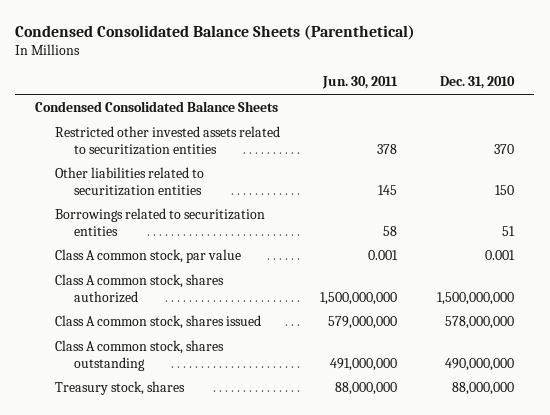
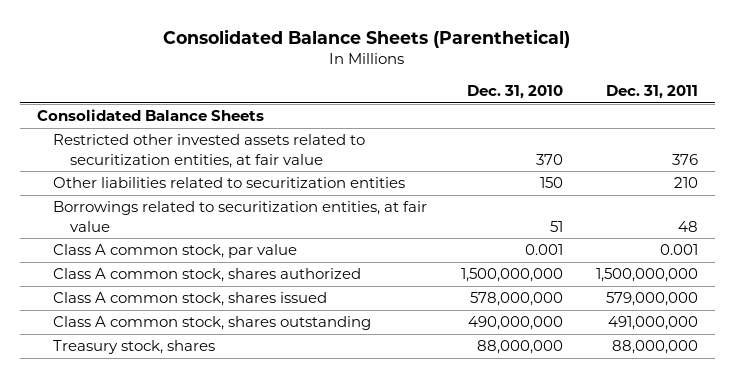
[15,24,416,40] Condensed Consolidated Balance Sheets (Parenthetical) -> [163,28,571,48] Consolidated Balance Sheets (Parenthetical)
[321,76,398,90] Jun. 30, 2011 -> none
none -> [606,85,699,100] Dec. 31, 2011
[35,101,279,113] Condensed Consolidated Balance Sheets -> [36,109,264,122] Consolidated Balance Sheets
[54,126,280,155] Restricted other invested assets related to securitization entities -> [53,134,366,168] Restricted other invested assets related to securitization entities, at fair value
[54,208,265,236] Borrowings related to securitization entities -> [53,201,428,232] Borrowings related to securitization entities, at fair value

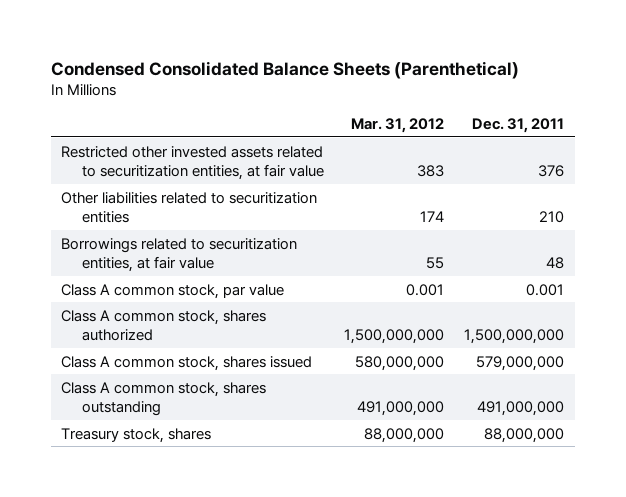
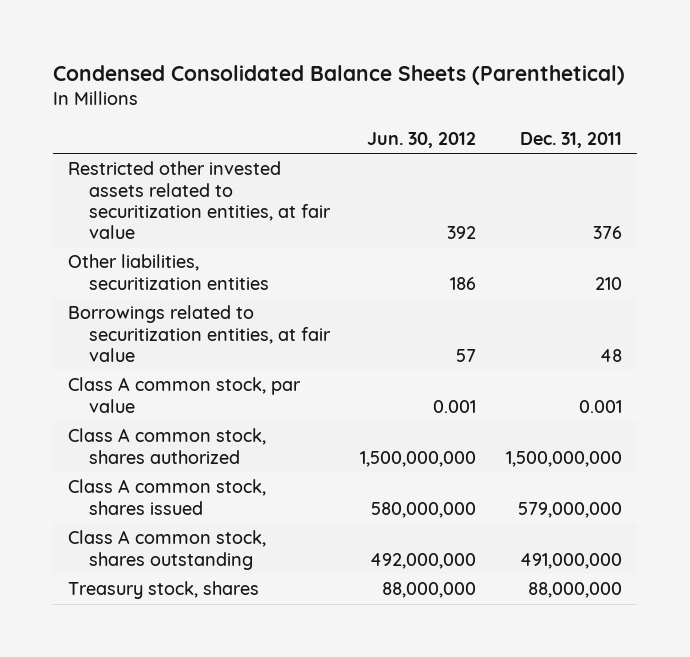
[351,117,445,133] Mar. 31, 2012 -> none
none -> [367,131,477,148] Jun. 30, 2012
[61,191,318,223] Other liabilities related to securitization entities -> [67,254,270,290] Other liabilities, securitization entities

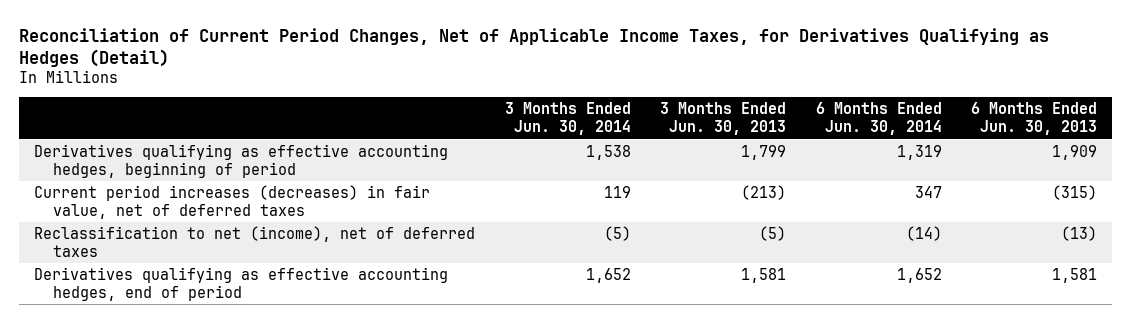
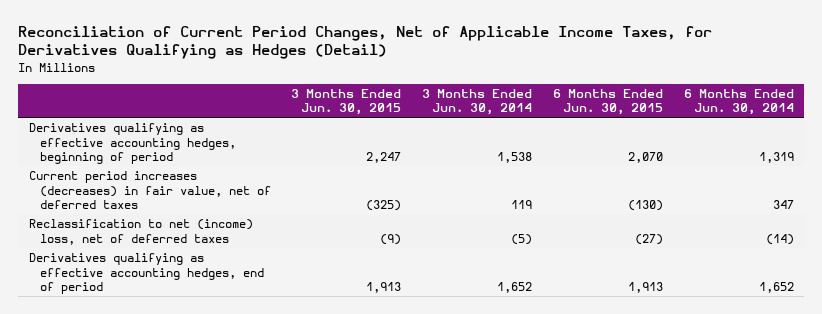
[660,102,787,136] 3 Months Ended Jun. 30, 2013 -> none
[971,102,1098,136] 6 Months Ended Jun. 30, 2013 -> none
none -> [291,88,402,116] 3 Months Ended Jun. 30, 2015
none -> [553,88,664,116] 6 Months Ended Jun. 30, 2015
[34,226,476,257] Reclassification to net (income), net of deferred taxes -> [28,219,253,245] Reclassification to net (income) loss, net of deferred taxes

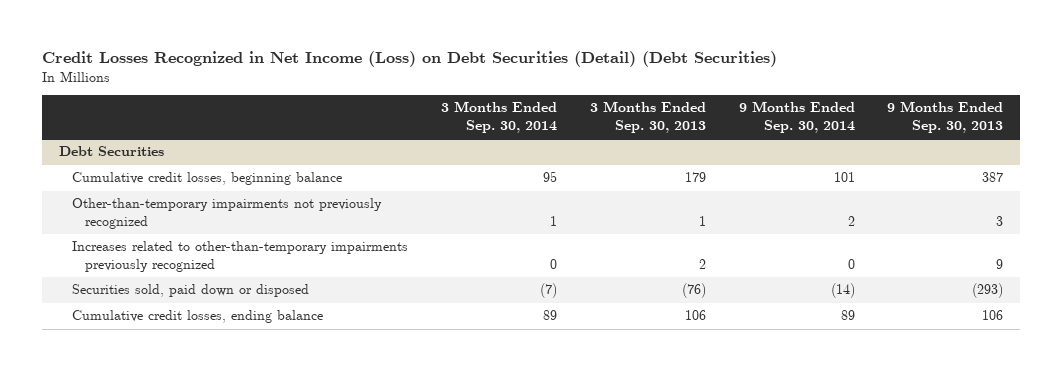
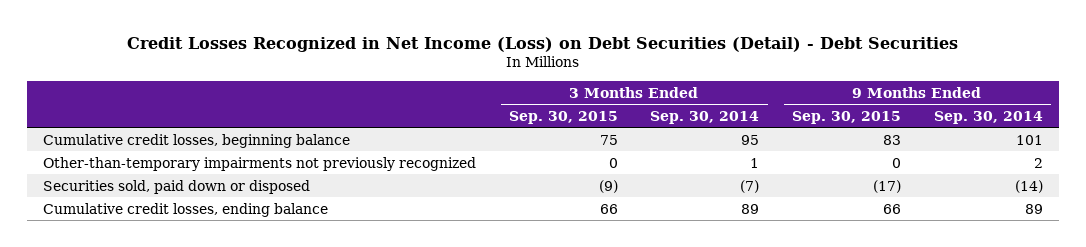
[42,51,778,68] Credit Losses Recognized in Net Income (Loss) on Debt Securities (Detail) (Debt Securities) -> [126,36,958,52] Credit Losses Recognized in Net Income (Loss) on Debt Securities (Detail) - Debt Securities
[589,101,706,133] 3 Months Ended Sep. 30, 2013 -> none
[887,101,1004,133] 9 Months Ended Sep. 30, 2013 -> none
none -> [508,110,618,124] Sep. 30, 2015
none -> [792,110,902,124] Sep. 30, 2015
[58,146,164,157] Debt Securities -> none
[71,241,408,272] Increases related to other-than-temporary impairments previously recognized -> none

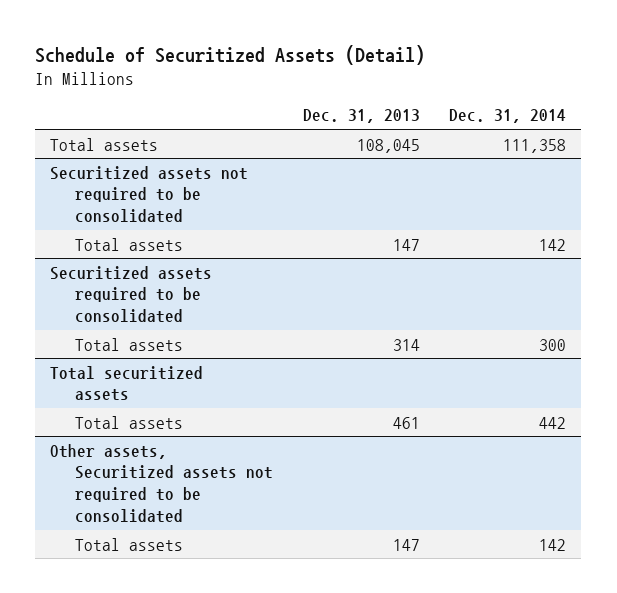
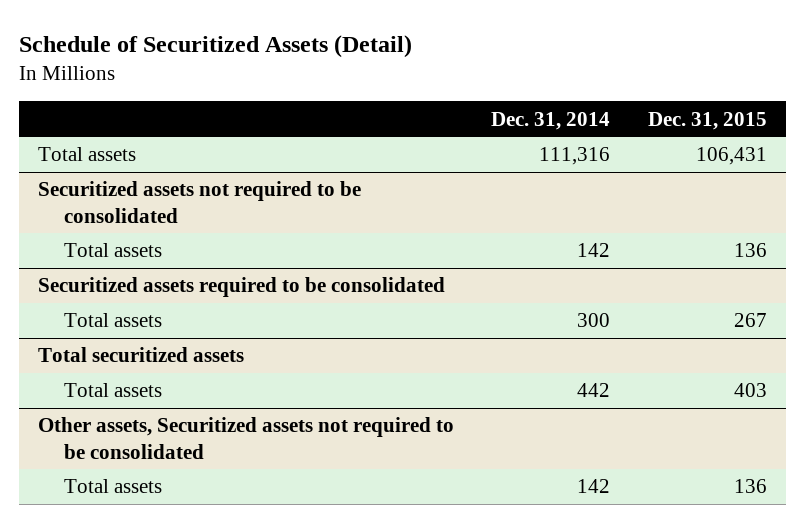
[302,109,420,124] Dec. 31, 2013 -> none
none -> [647,111,767,130] Dec. 31, 2015
[503,138,567,153] 111,358 -> [539,147,611,166] 111,316

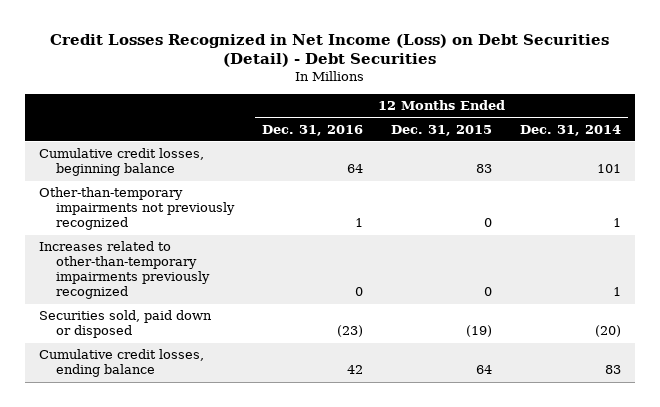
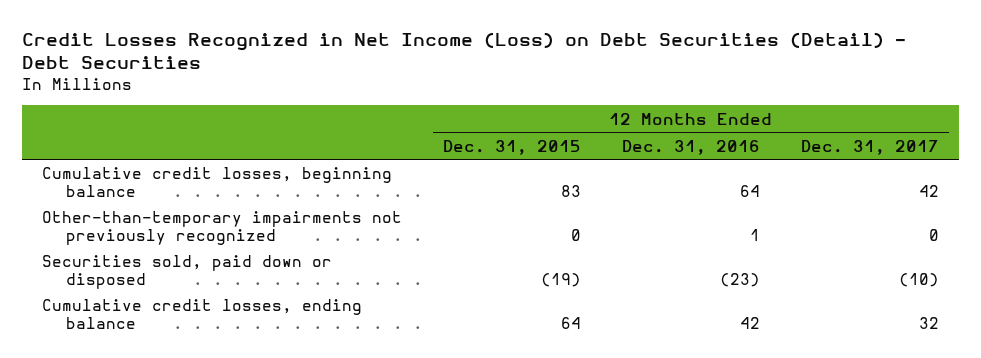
[519,124,621,136] Dec. 31, 2014 -> none
none -> [800,139,939,155] Dec. 31, 2017
[39,241,211,300] Increases related to other-than-temporary impairments previously recognized -> none

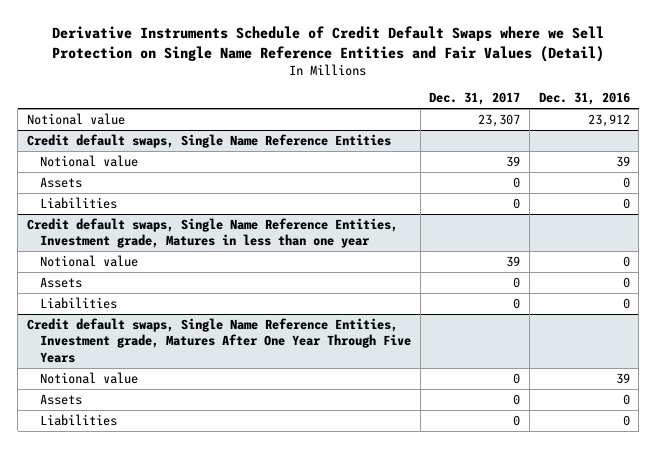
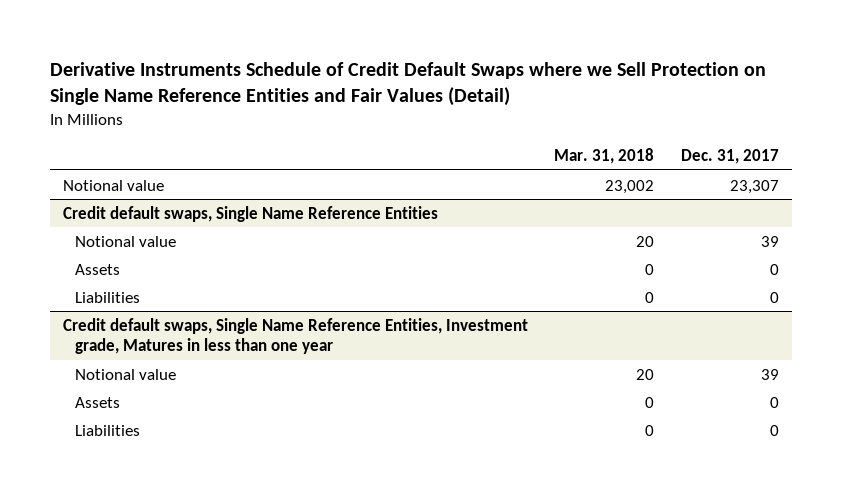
[538,92,630,106] Dec. 31, 2016 -> none
none -> [554,148,655,165] Mar. 31, 2018
[27,317,412,363] Credit default swaps, Single Name Reference Entities, Investment grade, Matures After One Year Through Five Years -> none
[40,371,139,384] Notional value -> none
[40,393,83,405] Assets -> none
[40,413,118,426] Liabilities -> none

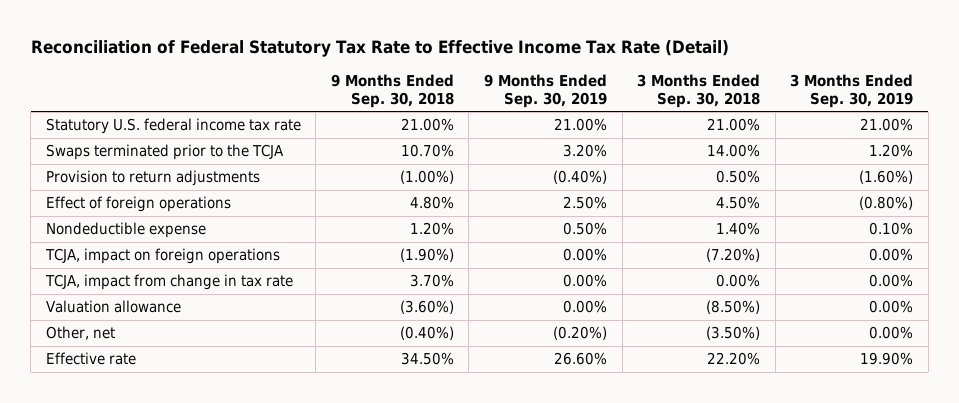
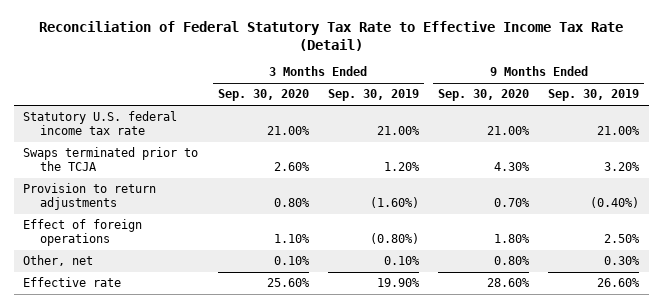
[330,73,454,108] 9 Months Ended Sep. 30, 2018 -> none
[637,73,761,108] 3 Months Ended Sep. 30, 2018 -> none
none -> [217,89,309,102] Sep. 30, 2020
none -> [438,89,530,102] Sep. 30, 2020
[45,222,206,239] Nondeductible expense -> none
[44,248,280,265] TCJA, impact on foreign operations -> none
[44,274,293,291] TCJA, impact from change in tax rate -> none
[45,300,181,314] Valuation allowance -> none
[553,326,608,341] (0.20%) -> [604,256,641,266] 0.30%
[869,326,914,340] 0.00% -> [383,256,420,266] 0.10%

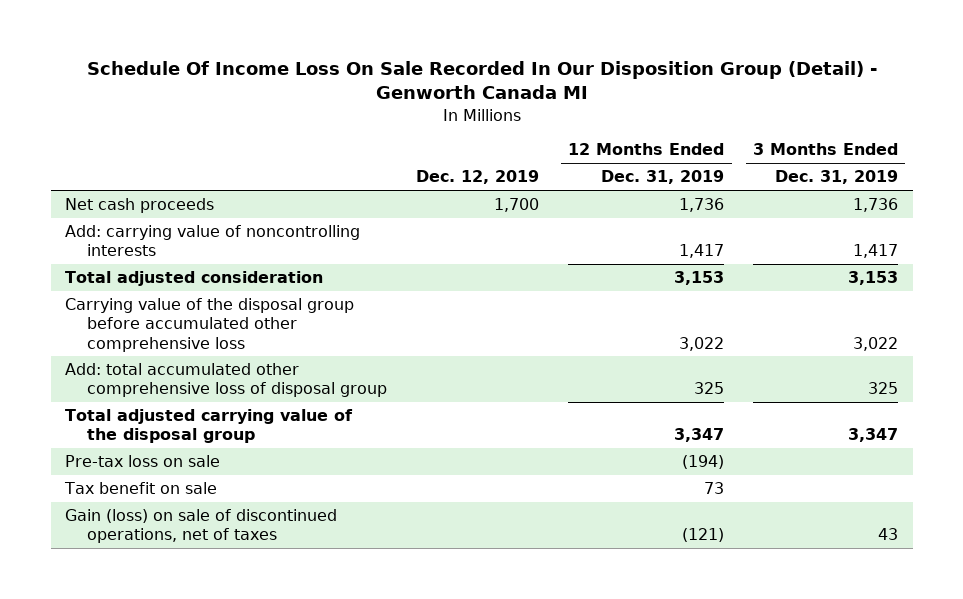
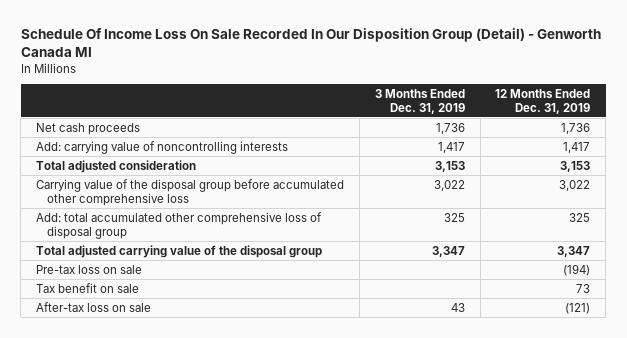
[416,170,540,185] Dec. 12, 2019 -> none
[65,509,338,544] Gain (loss) on sale of discontinued operations, net of taxes -> [36,301,152,312] After-tax loss on sale

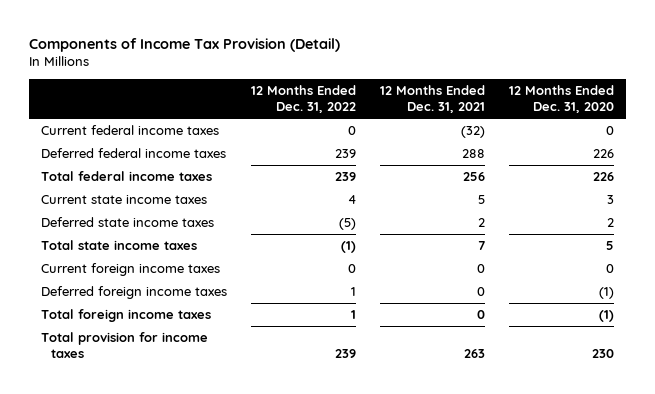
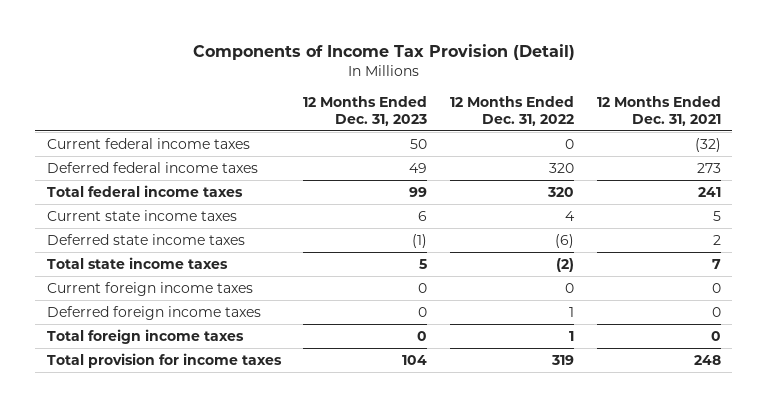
[509,85,615,113] 12 Months Ended Dec. 31, 2020 -> none
none -> [303,95,428,126] 12 Months Ended Dec. 31, 2023
[335,149,357,159] 239 -> [548,162,574,173] 320
[462,149,486,159] 288 -> [696,162,721,173] 273
[335,172,357,182] 239 -> [546,186,574,197] 320
[463,172,486,182] 256 -> [697,186,721,197] 241
[339,218,357,231] (5) -> [554,233,574,248] (6)
[341,241,357,254] (1) -> [555,257,574,272] (2)
[335,348,357,358] 239 -> [550,354,574,365] 319
[464,348,486,358] 263 -> [693,354,721,365] 248

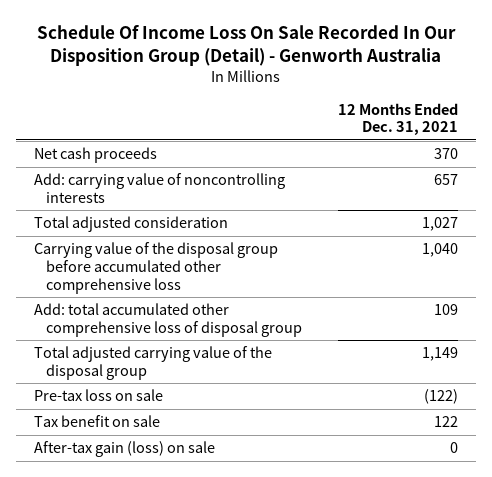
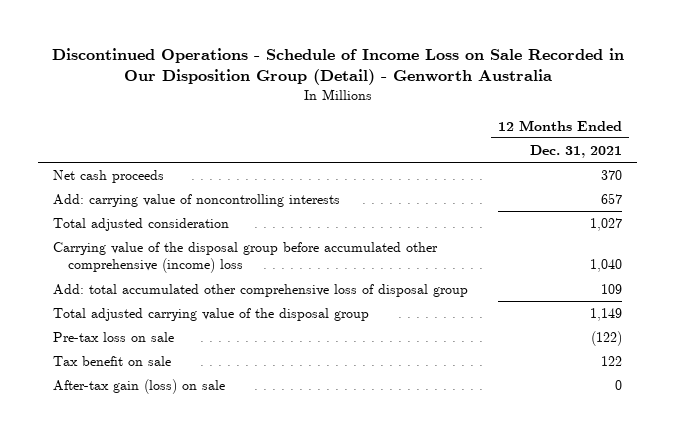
[36,25,456,66] Schedule Of Income Loss On Sale Recorded In Our Disposition Group (Detail) - Genworth Australia -> [51,47,624,86] Discontinued Operations - Schedule of Income Loss on Sale Recorded in Our Disposition Group (Detail) - Genworth Australia
[34,242,279,294] Carrying value of the disposal group before accumulated other comprehensive loss -> [53,241,439,274] Carrying value of the disposal group before accumulated other comprehensive (income) loss

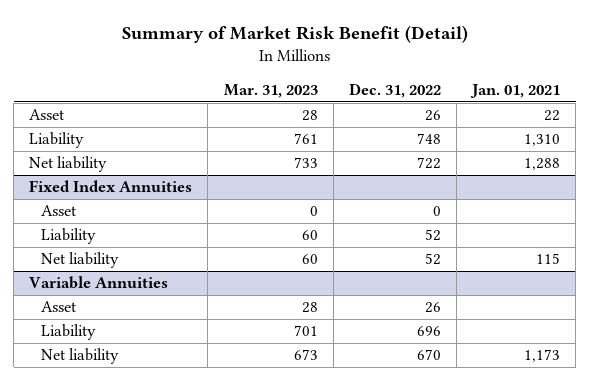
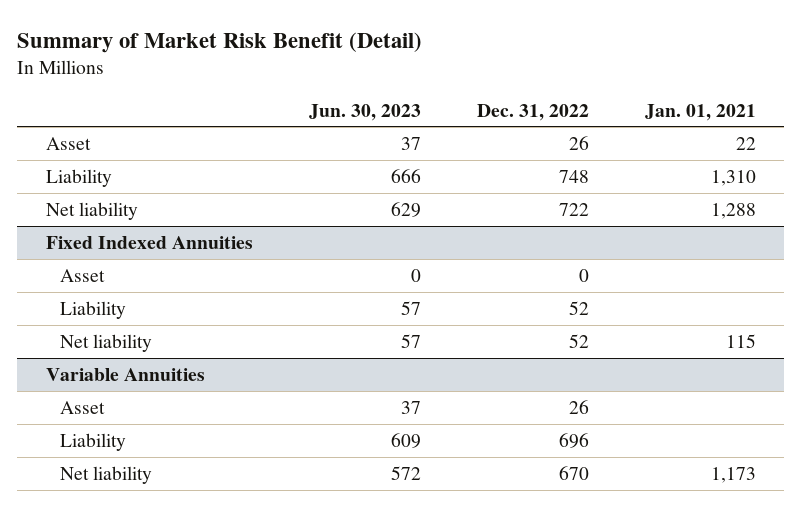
[223,83,318,98] Mar. 31, 2023 -> none
none -> [308,103,421,121] Jun. 30, 2023
[29,180,193,193] Fixed Index Annuities -> [45,235,253,249] Fixed Indexed Annuities

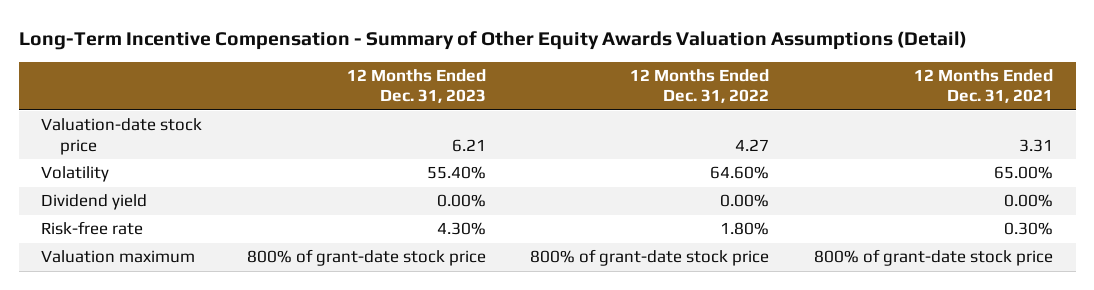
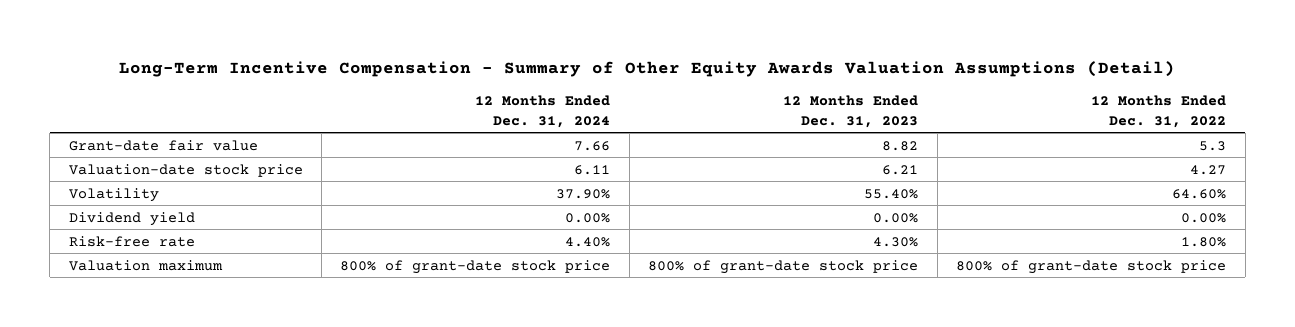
[914,68,1054,104] 12 Months Ended Dec. 31, 2021 -> none
none -> [475,94,611,128] 12 Months Ended Dec. 31, 2024
none -> [68,139,258,151] Grant-date fair value

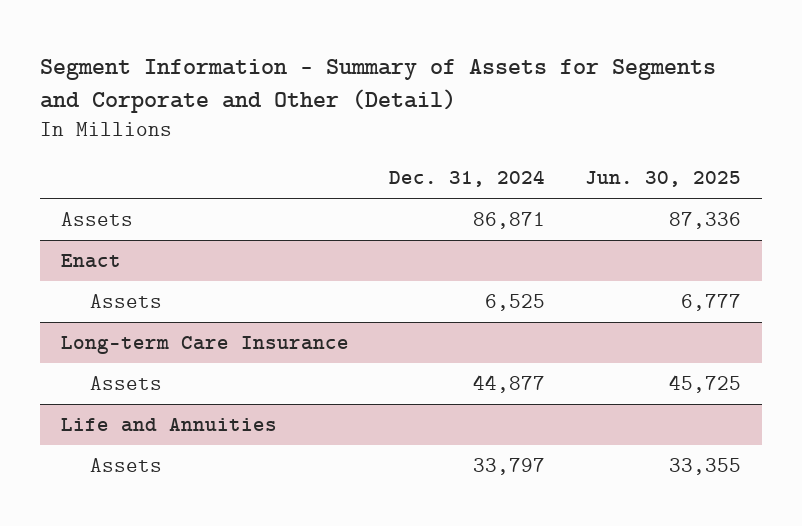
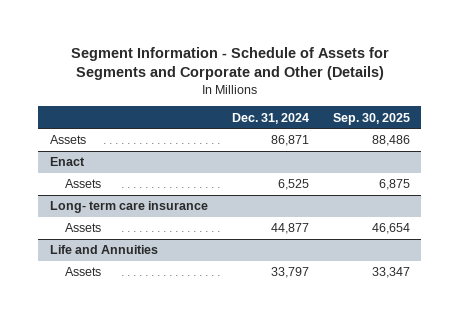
[40,58,717,113] Segment Information - Summary of Assets for Segments and Corporate and Other (Detail) -> [70,46,389,80] Segment Information - Schedule of Assets for Segments and Corporate and Other (Details)
[585,171,742,188] Jun. 30, 2025 -> none
none -> [332,112,410,125] Sep. 30, 2025
[60,336,349,355] Long-term Care Insurance -> [50,201,209,214] Long- term care insurance

